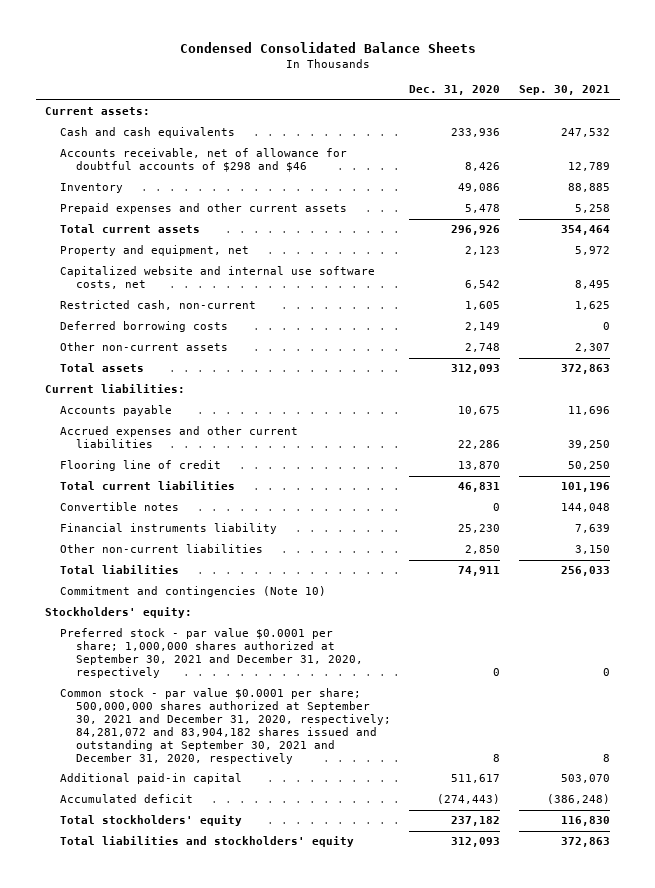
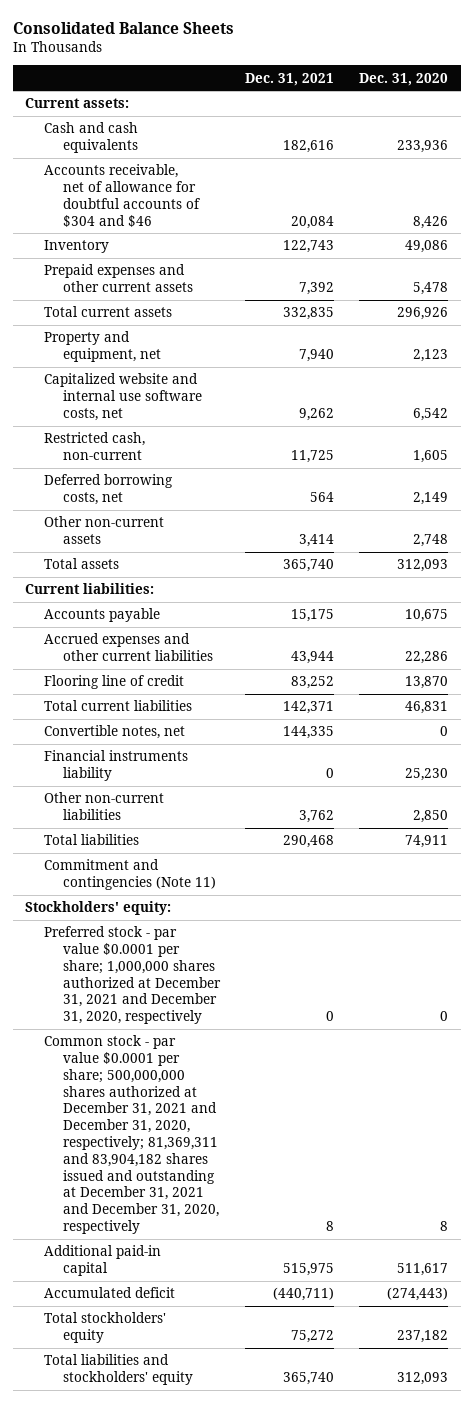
[179,41,476,53] Condensed Consolidated Balance Sheets -> [12,21,234,34] Consolidated Balance Sheets
[519,85,611,96] Sep. 30, 2021 -> none
none -> [245,72,335,86] Dec. 31, 2021
[60,148,348,173] Accounts receivable, net of allowance for doubtful accounts of $298 and $46 -> [44,164,201,227] Accounts receivable, net of allowance for doubtful accounts of $304 and $46
[60,321,229,333] Deferred borrowing costs -> [44,474,174,506] Deferred borrowing costs, net
[60,502,180,512] Convertible notes -> [44,725,186,740] Convertible notes, net
[60,586,327,598] Commitment and contingencies (Note 10) -> [44,859,217,891] Commitment and contingencies (Note 11)
[60,628,363,679] Preferred stock - par value $0.0001 per share; 1,000,000 shares authorized at September 30, 2021 and December 31, 2020, respectively -> [44,926,222,1025] Preferred stock - par value $0.0001 per share; 1,000,000 shares authorized at December 31, 2021 and December 31, 2020, respectively
[60,688,391,764] Common stock - par value $0.0001 per share; 500,000,000 shares authorized at September 30, 2021 and December 31, 2020, respectively; 84,281,072 and 83,904,182 shares issued and outstanding at September 30, 2021 and December 31, 2020, respectively -> [44,1035,220,1234] Common stock - par value $0.0001 per share; 500,000,000 shares authorized at December 31, 2021 and December 31, 2020, respectively; 81,369,311 and 83,904,182 shares issued and outstanding at December 31, 2021 and December 31, 2020, respectively

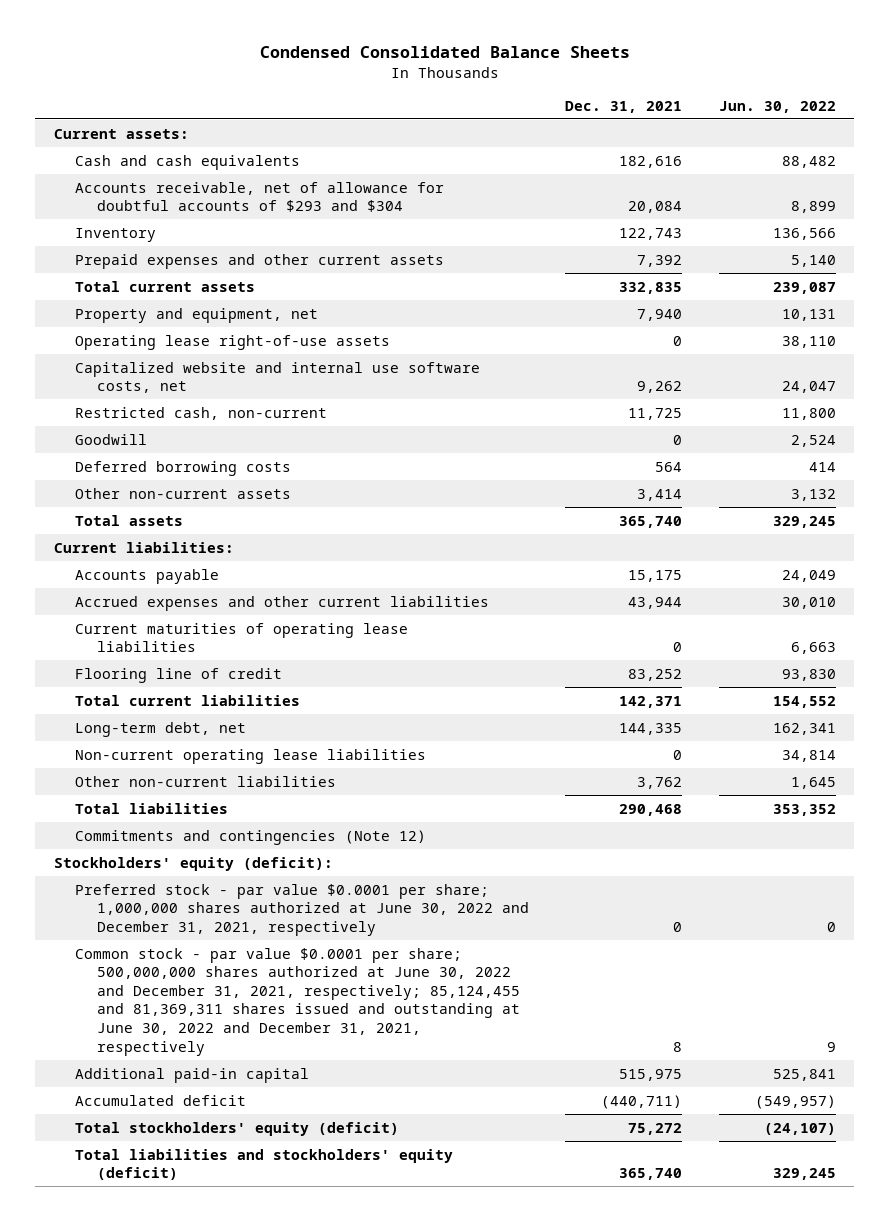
[12,21,234,34] Consolidated Balance Sheets -> [259,45,630,58] Condensed Consolidated Balance Sheets
[359,72,449,86] Dec. 31, 2020 -> none
none -> [718,100,836,113] Jun. 30, 2022
[44,164,201,227] Accounts receivable, net of allowance for doubtful accounts of $304 and $46 -> [75,181,445,213] Accounts receivable, net of allowance for doubtful accounts of $293 and $304
none -> [75,334,391,350] Operating lease right-of-use assets
none -> [75,433,148,445] Goodwill
[44,474,174,506] Deferred borrowing costs, net -> [75,460,292,476] Deferred borrowing costs
none -> [75,622,409,653] Current maturities of operating lease liabilities
[44,750,189,782] Financial instruments liability -> none
[44,725,186,740] Convertible notes, net -> [75,721,247,737] Long-term debt, net
none -> [75,748,427,764] Non-current operating lease liabilities
[44,859,217,891] Commitment and contingencies (Note 11) -> [75,829,427,845] Commitments and contingencies (Note 12)
[25,901,172,916] Stockholders' equity: -> [53,856,333,871] Stockholders' equity (deficit):
[44,926,222,1025] Preferred stock - par value $0.0001 per share; 1,000,000 shares authorized at December 31, 2021 and December 31, 2020, respectively -> [75,883,530,936] Preferred stock - par value $0.0001 per share; 1,000,000 shares authorized at June 30, 2022 and December 31, 2021, respectively
[44,1035,220,1234] Common stock - par value $0.0001 per share; 500,000,000 shares authorized at December 31, 2021 and December 31, 2020, respectively; 81,369,311 and 83,904,182 shares issued and outstanding at December 31, 2021 and December 31, 2020, respectively -> [75,947,521,1056] Common stock - par value $0.0001 per share; 500,000,000 shares authorized at June 30, 2022 and December 31, 2021, respectively; 85,124,455 and 81,369,311 shares issued and outstanding at June 30, 2022 and December 31, 2021, respectively
[44,1312,167,1344] Total stockholders' equity -> [75,1121,400,1136] Total stockholders' equity (deficit)
[44,1354,194,1386] Total liabilities and stockholders' equity -> [75,1148,454,1181] Total liabilities and stockholders' equity (deficit)

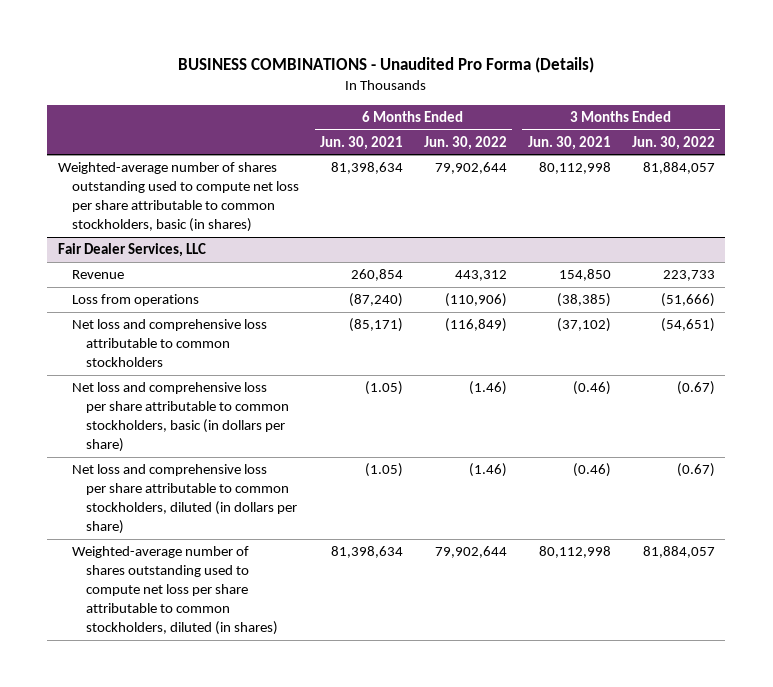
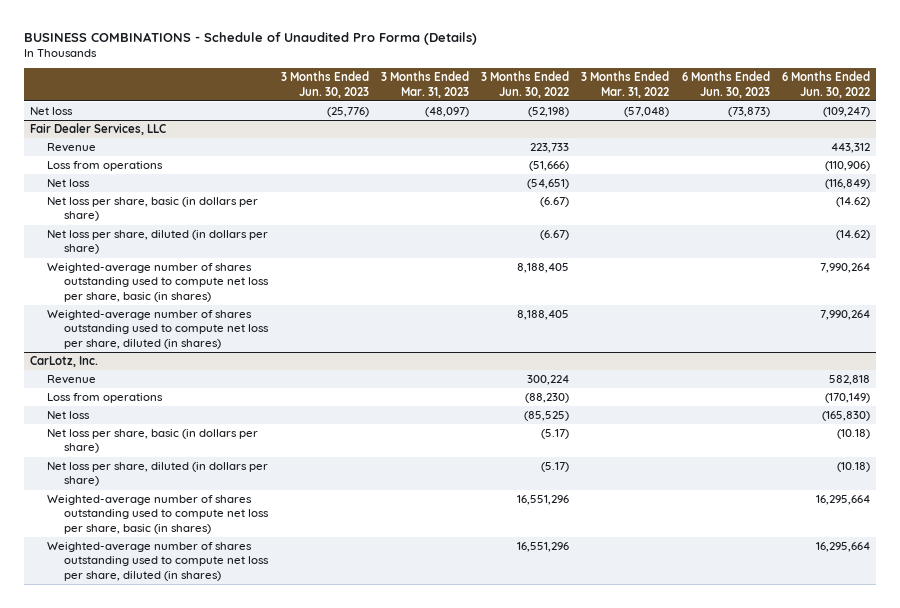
[178,57,595,74] BUSINESS COMBINATIONS - Unaudited Pro Forma (Details) -> [24,31,478,45] BUSINESS COMBINATIONS - Schedule of Unaudited Pro Forma (Details)
[319,135,403,150] Jun. 30, 2021 -> none
[527,135,611,150] Jun. 30, 2021 -> none
none -> [280,71,369,98] 3 Months Ended Jun. 30, 2023
none -> [380,71,469,98] 3 Months Ended Mar. 31, 2023
none -> [581,71,670,98] 3 Months Ended Mar. 31, 2022
none -> [681,71,770,98] 6 Months Ended Jun. 30, 2023
[57,162,299,232] Weighted-average number of shares outstanding used to compute net loss per share attributable to common stockholders, basic (in shares) -> none
none -> [30,107,74,116] Net loss
[71,319,267,368] Net loss and comprehensive loss attributable to common stockholders -> [47,179,91,188] Net loss
[71,382,289,452] Net loss and comprehensive loss per share attributable to common stockholders, basic (in dollars per share) -> [47,197,259,222] Net loss per share, basic (in dollars per share)
[468,381,507,396] (1.46) -> [836,197,871,208] (14.62)
[676,381,715,396] (0.67) -> [540,197,570,208] (6.67)
[71,464,297,534] Net loss and comprehensive loss per share attributable to common stockholders, diluted (in dollars per share) -> [47,230,269,255] Net loss per share, diluted (in dollars per share)
[468,463,507,478] (1.46) -> [836,230,871,241] (14.62)
[676,463,715,478] (0.67) -> [540,230,570,241] (6.67)
none -> [47,263,270,302] Weighted-average number of shares outstanding used to compute net loss per share, basic (in shares)
[71,546,278,635] Weighted-average number of shares outstanding used to compute net loss per share attributable to common stockholders, diluted (in shares) -> [47,310,270,349] Weighted-average number of shares outstanding used to compute net loss per share, diluted (in shares)
[434,546,507,559] 79,902,644 -> [820,310,871,321] 7,990,264
[642,546,715,559] 81,884,057 -> [517,310,570,321] 8,188,405
none -> [30,356,99,368] CarLotz, Inc.
none -> [47,375,97,385] Revenue
none -> [47,393,164,404] Loss from operations
none -> [47,411,91,420] Net loss
none -> [47,429,259,454] Net loss per share, basic (in dollars per share)
none -> [47,462,269,487] Net loss per share, diluted (in dollars per share)
none -> [47,495,270,534] Weighted-average number of shares outstanding used to compute net loss per share, basic (in shares)
none -> [47,542,270,581] Weighted-average number of shares outstanding used to compute net loss per share, diluted (in shares)

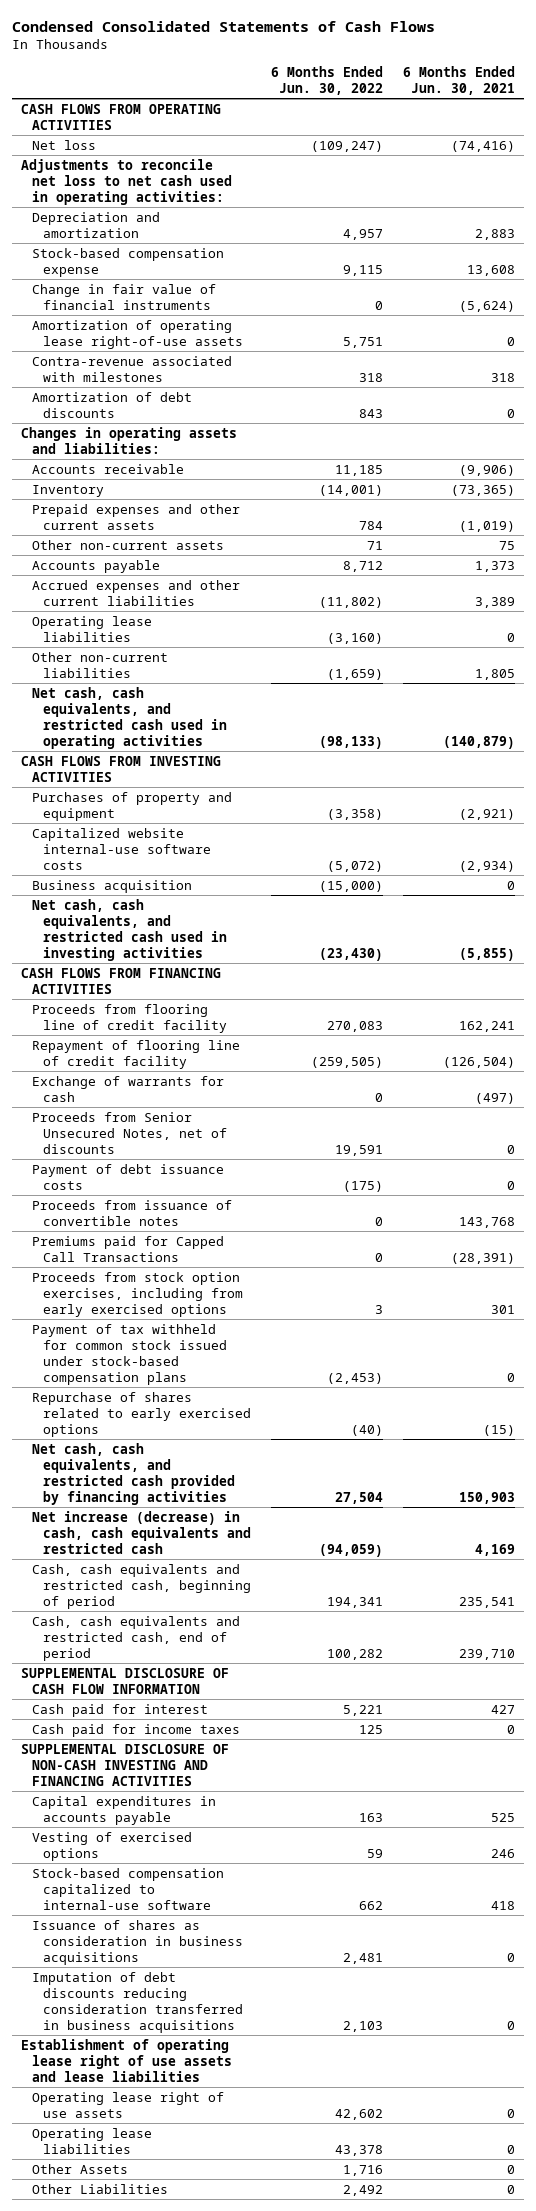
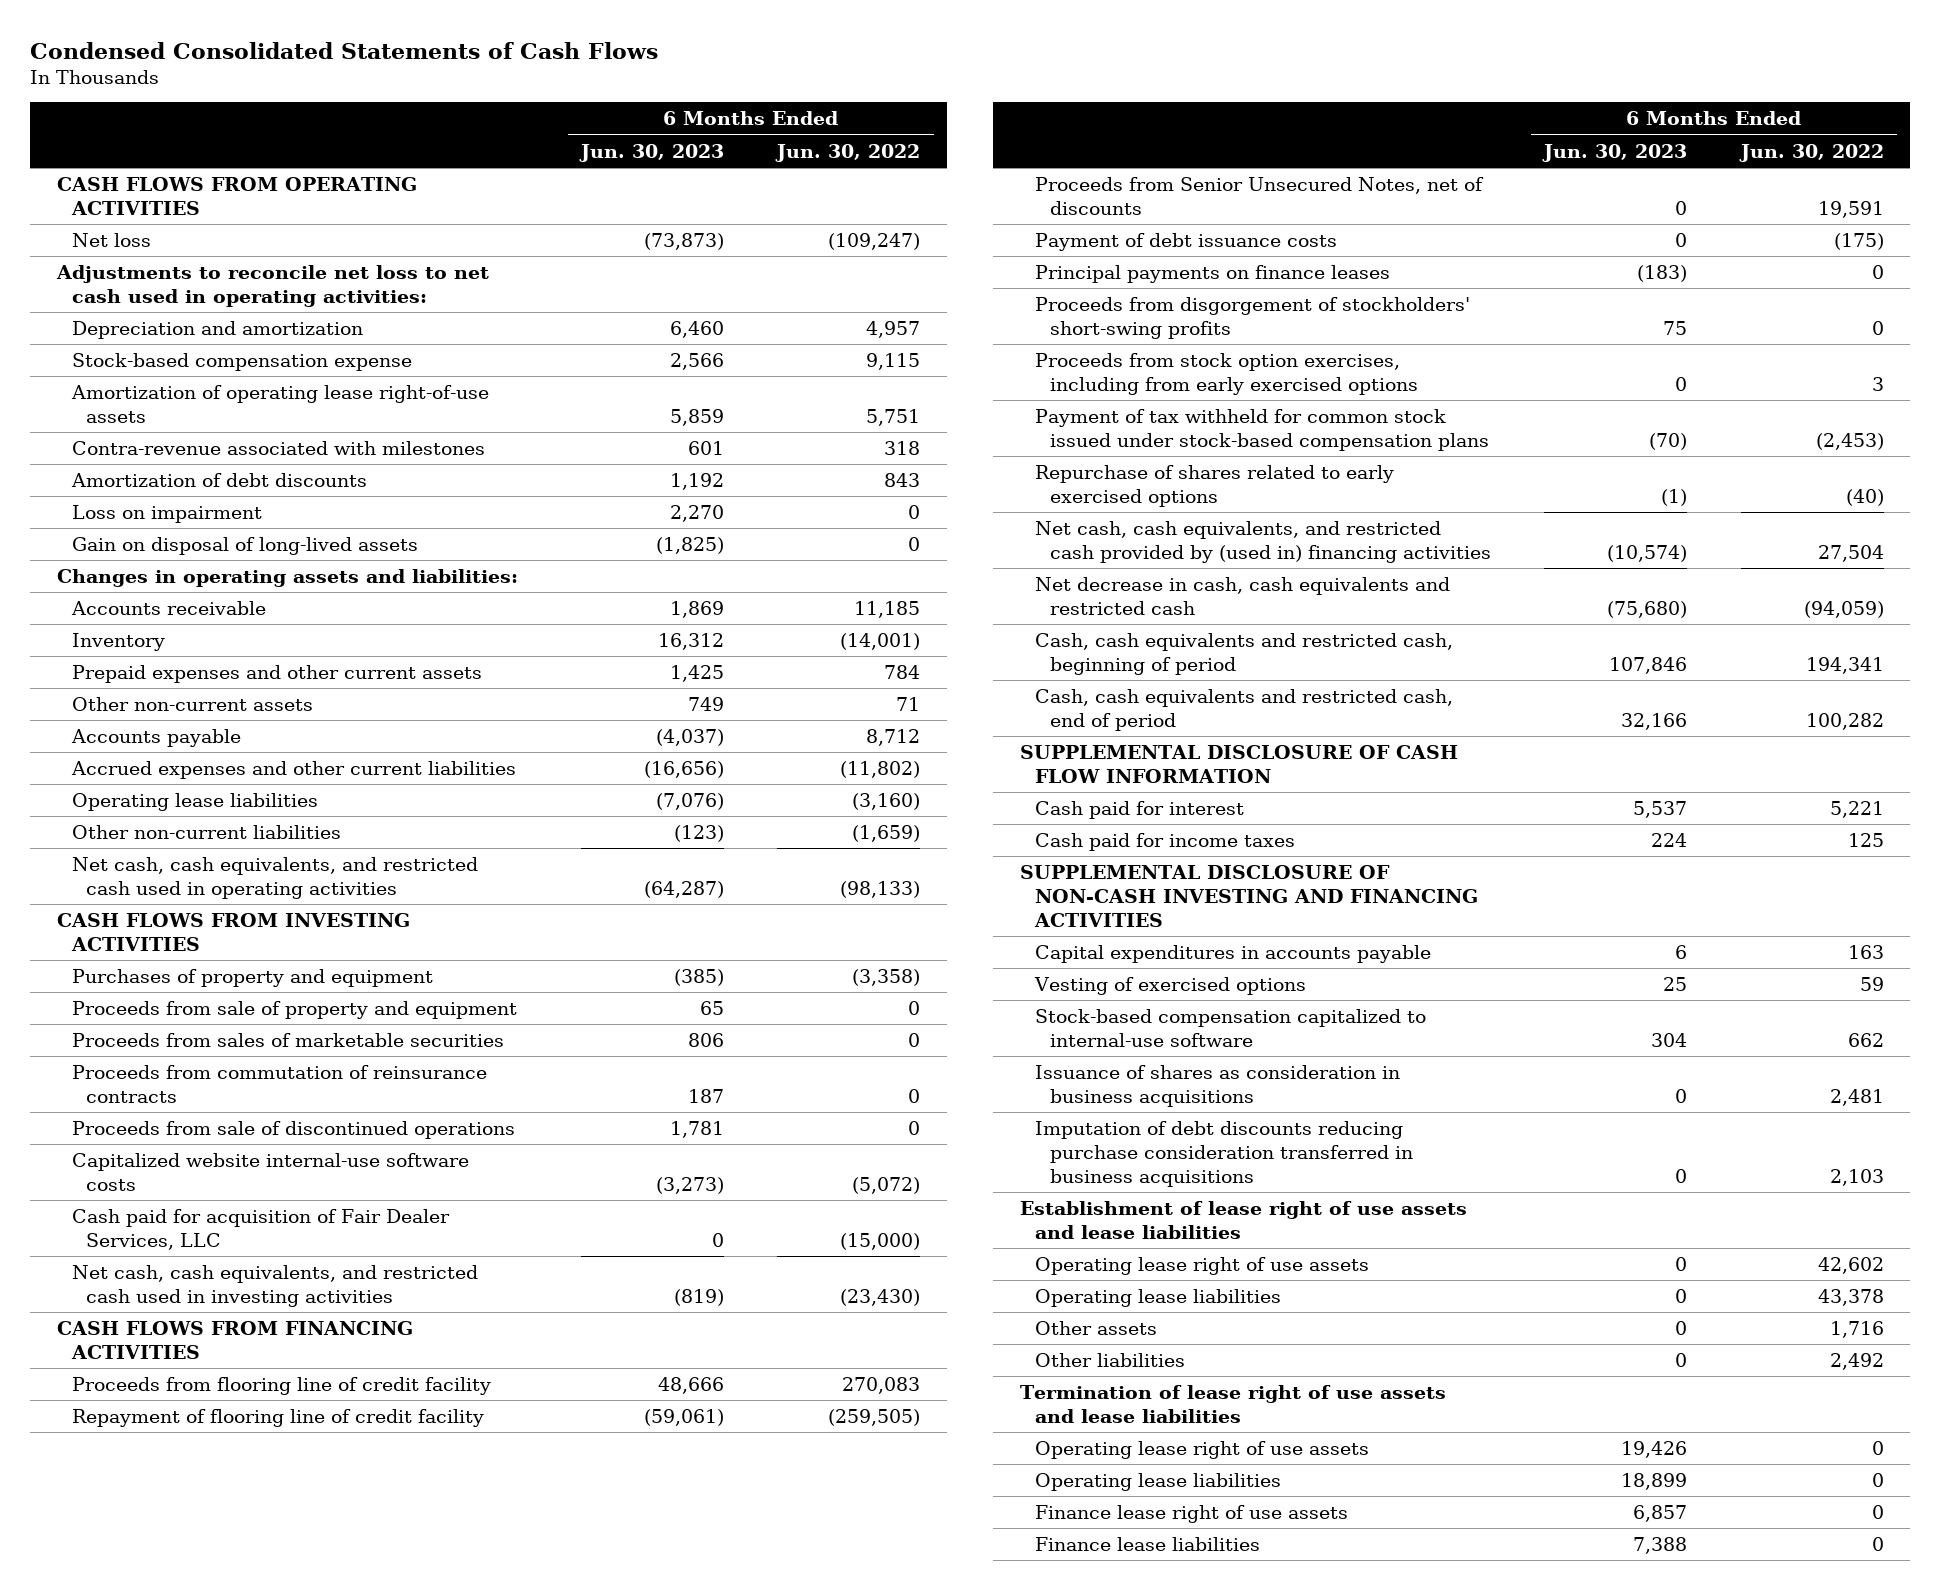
[402,65,515,95] 6 Months Ended Jun. 30, 2021 -> none
none -> [578,143,724,162] Jun. 30, 2023
[32,283,217,310] Change in fair value of financial instruments -> none
none -> [71,505,262,524] Loss on impairment
none -> [71,537,418,556] Gain on disposal of long-lived assets
none -> [71,1001,517,1020] Proceeds from sale of property and equipment
none -> [71,1033,504,1048] Proceeds from sales of marketable securities
none -> [71,1065,487,1103] Proceeds from commutation of reinsurance contracts
none -> [71,1121,515,1140] Proceeds from sale of discontinued operations
[32,879,193,893] Business acquisition -> none
none -> [71,1209,450,1250] Cash paid for acquisition of Fair Dealer Services, LLC
[32,1075,225,1102] Exchange of warrants for cash -> none
[32,1199,233,1226] Proceeds from issuance of convertible notes -> none
[32,1235,225,1262] Premiums paid for Capped Call Transactions -> none
none -> [1034,265,1390,284] Principal payments on finance leases
none -> [1034,297,1470,339] Proceeds from disgorgement of stockholders' short-swing profits
[32,1442,235,1505] Net cash, cash equivalents, and restricted cash provided by financing activities -> [1034,521,1491,563] Net cash, cash equivalents, and restricted cash provided by (used in) financing activities
[32,1510,251,1554] Net increase (decrease) in cash, cash equivalents and restricted cash -> [1034,577,1450,615] Net decrease in cash, cash equivalents and restricted cash
[32,1971,243,2033] Imputation of debt discounts reducing consideration transferred in business acquisitions -> [1034,1121,1413,1187] Imputation of debt discounts reducing purchase consideration transferred in business acquisitions
[21,2038,233,2082] Establishment of operating lease right of use assets and lease liabilities -> [1020,1201,1468,1239] Establishment of lease right of use assets and lease liabilities
[32,2163,129,2174] Other Assets -> [1034,1321,1157,1336] Other assets
[32,2183,169,2194] Other Liabilities -> [1034,1353,1185,1368] Other liabilities
none -> [1020,1385,1447,1423] Termination of lease right of use assets and lease liabilities
none -> [1034,1441,1369,1460] Operating lease right of use assets
none -> [1034,1473,1281,1492] Operating lease liabilities
none -> [1034,1505,1348,1524] Finance lease right of use assets
none -> [1034,1537,1260,1552] Finance lease liabilities

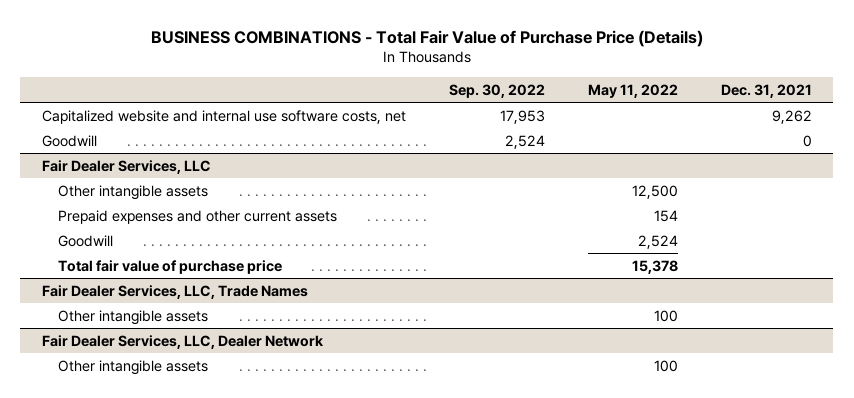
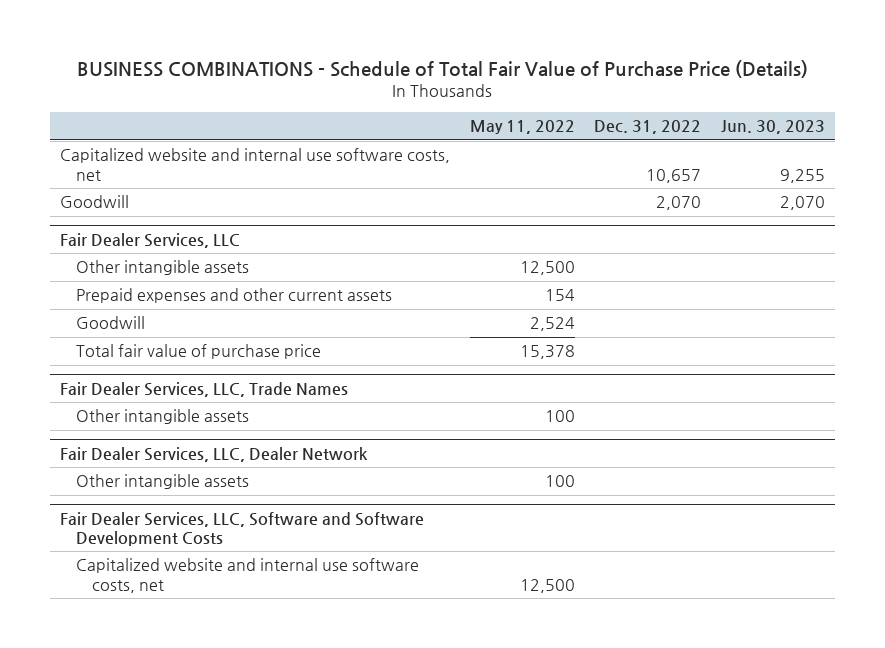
[150,29,703,47] BUSINESS COMBINATIONS - Total Fair Value of Purchase Price (Details) -> [77,59,809,78] BUSINESS COMBINATIONS - Schedule of Total Fair Value of Purchase Price (Details)
[448,83,545,98] Sep. 30, 2022 -> none
[720,83,812,98] Dec. 31, 2021 -> none
none -> [594,120,702,135] Dec. 31, 2022
none -> [720,120,825,135] Jun. 30, 2023
none -> [59,511,424,547] Fair Dealer Services, LLC, Software and Software Development Costs
none -> [75,558,419,593] Capitalized website and internal use software costs, net

